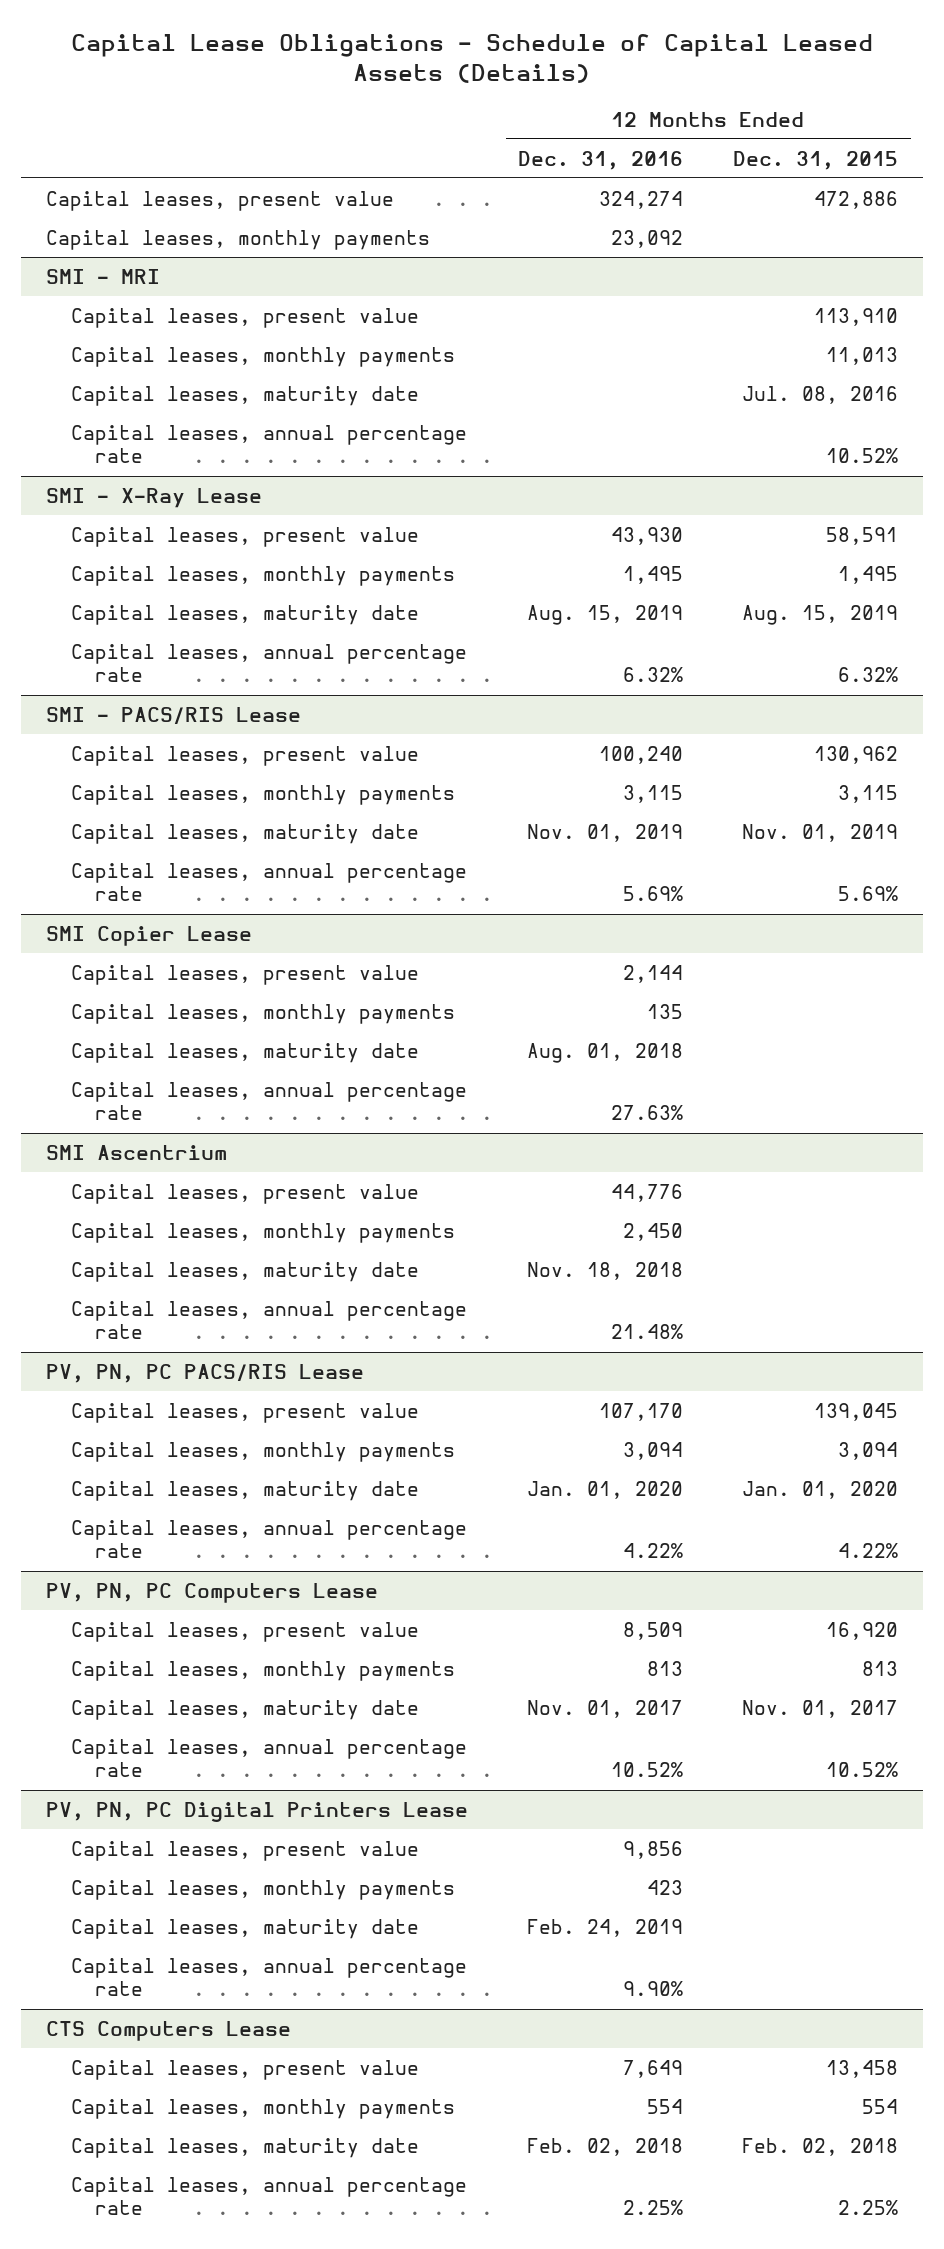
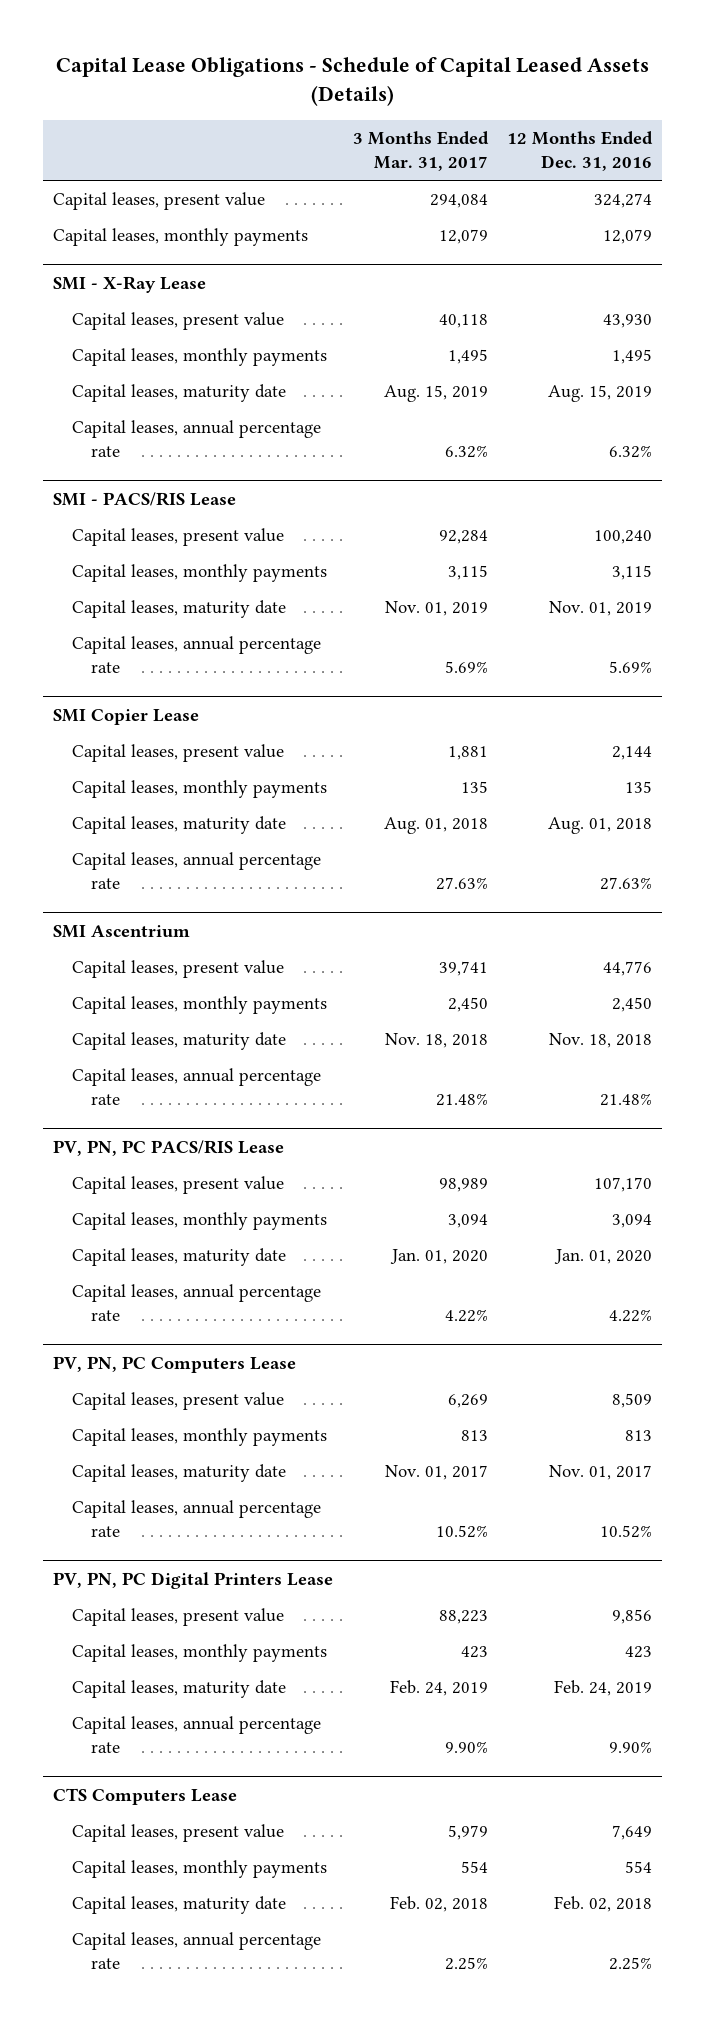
[733,150,899,170] Dec. 31, 2015 -> none
none -> [352,131,489,171] 3 Months Ended Mar. 31, 2017
[46,268,161,284] SMI - MRI -> none
[70,307,419,328] Capital leases, present value -> none
[70,346,455,367] Capital leases, monthly payments -> none
[70,385,419,406] Capital leases, maturity date -> none
[70,424,467,464] Capital leases, annual percentage rate -> none
[611,229,684,248] 23,092 -> [603,229,653,245] 12,079

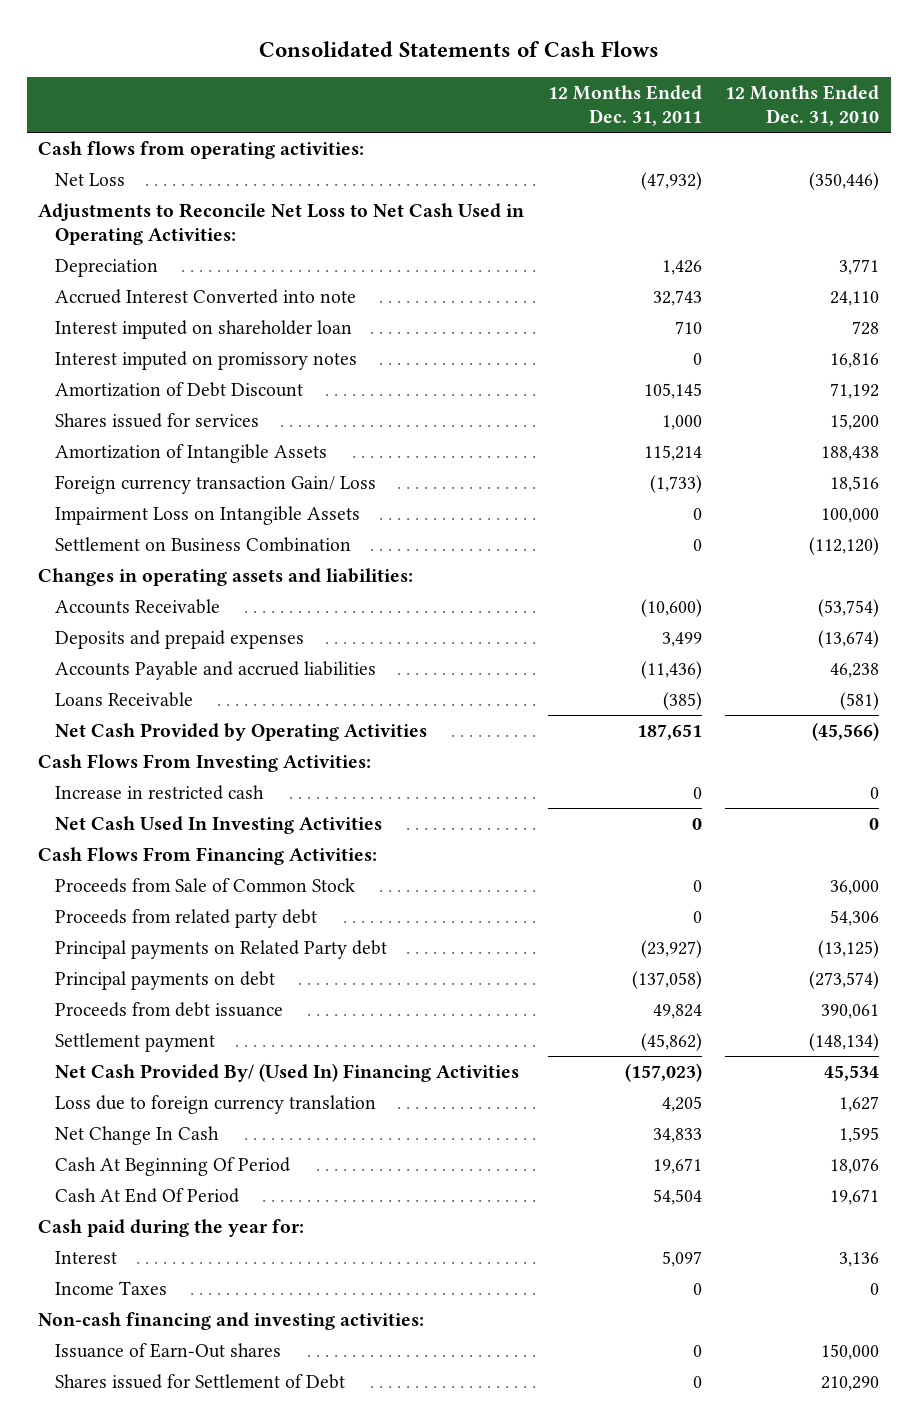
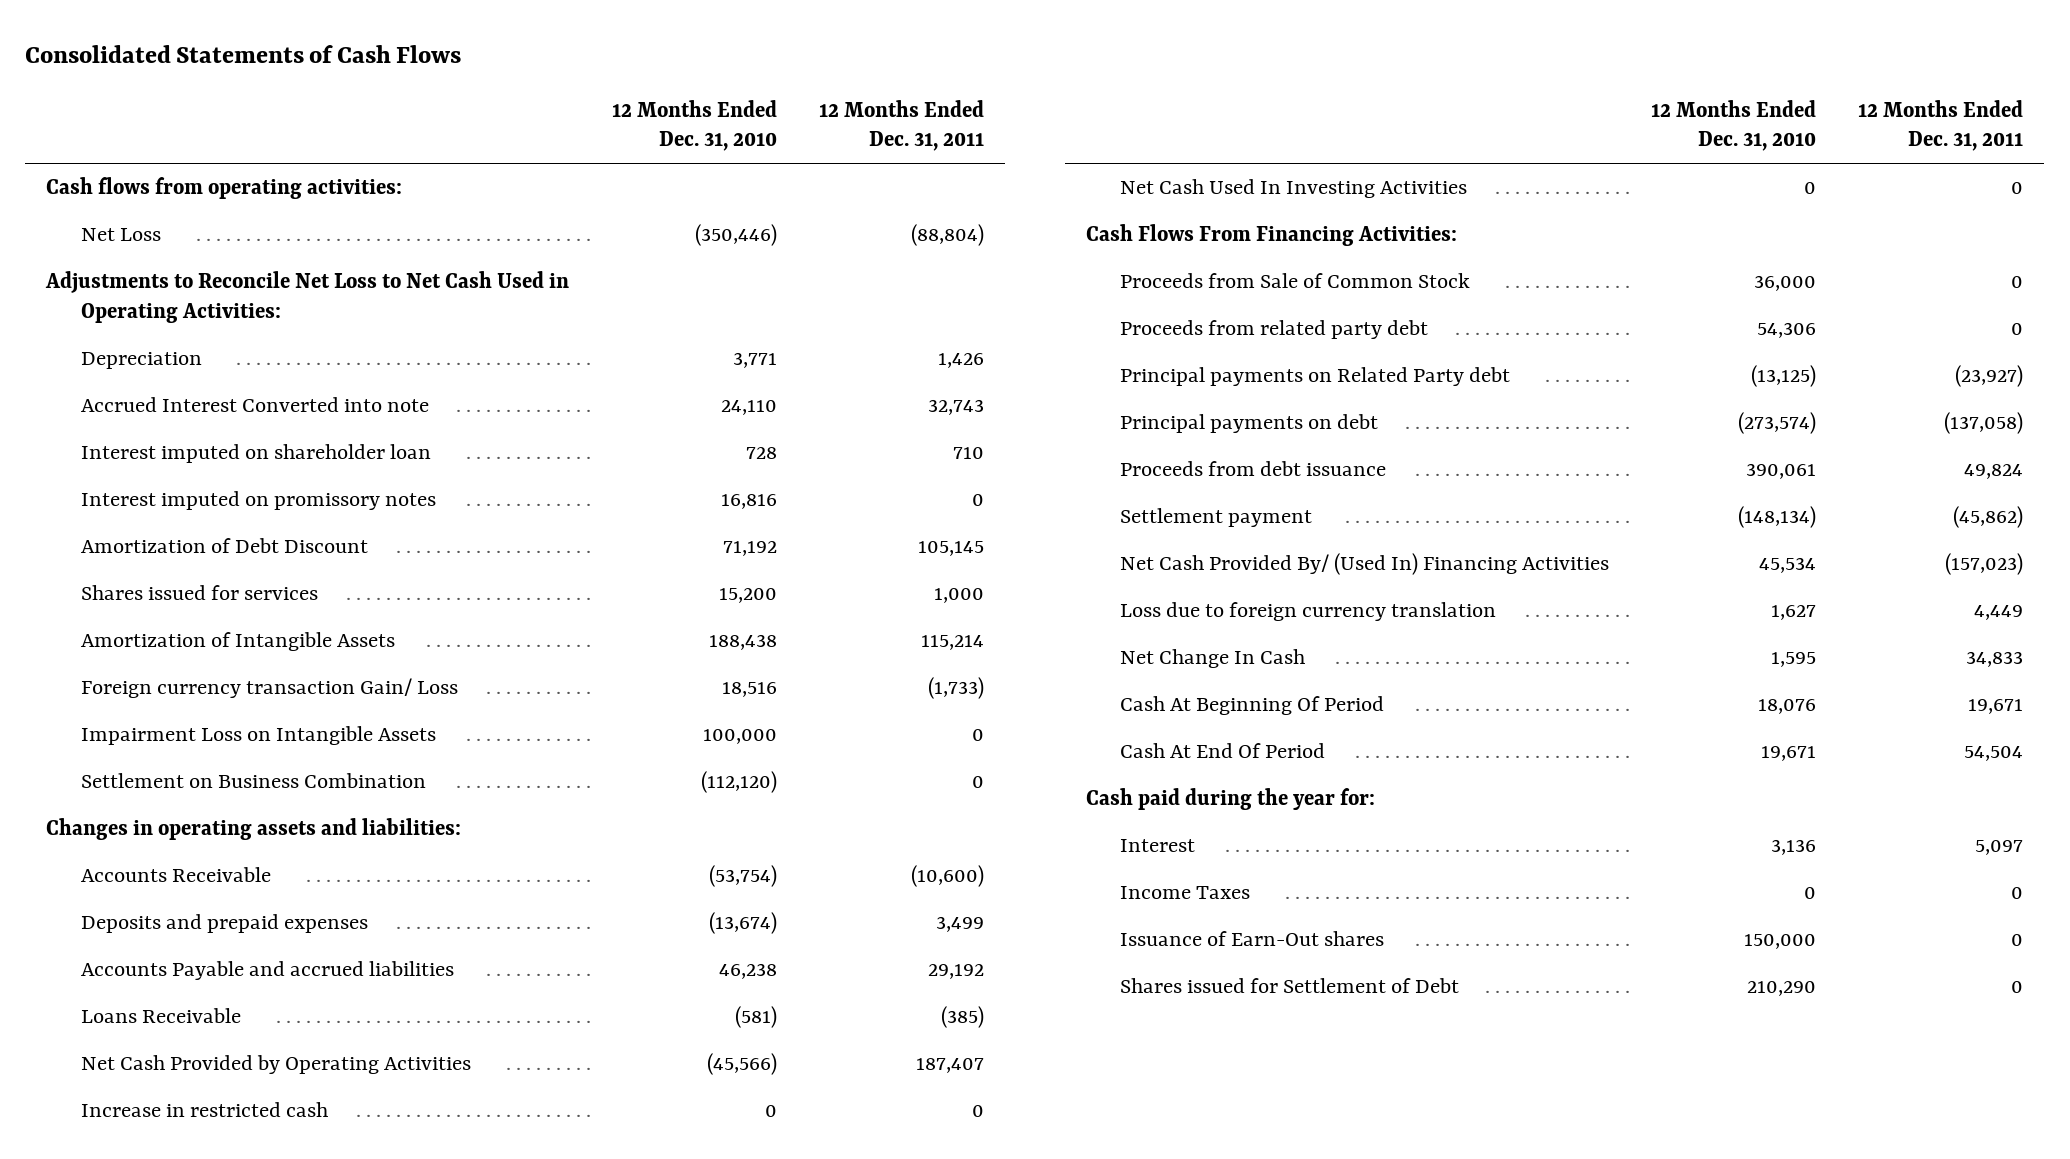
[640,171,702,190] (47,932) -> [910,224,984,247] (88,804)
[640,660,702,679] (11,436) -> [927,964,984,980] 29,192
[38,753,372,772] Cash Flows From Investing Activities: -> none
[636,723,702,740] 187,651 -> [915,1058,984,1074] 187,407
[661,1095,702,1112] 4,205 -> [1974,605,2024,621] 4,449
[38,1311,425,1330] Non-cash financing and investing activities: -> none

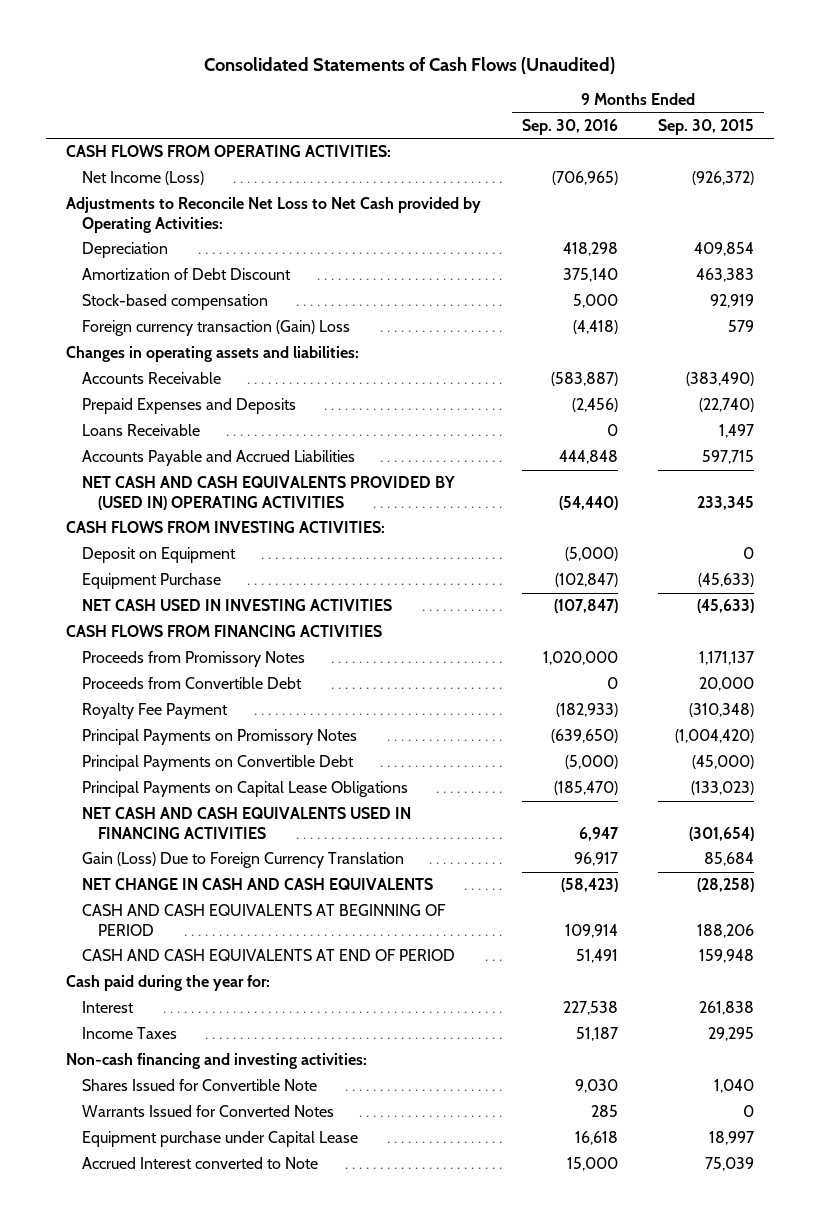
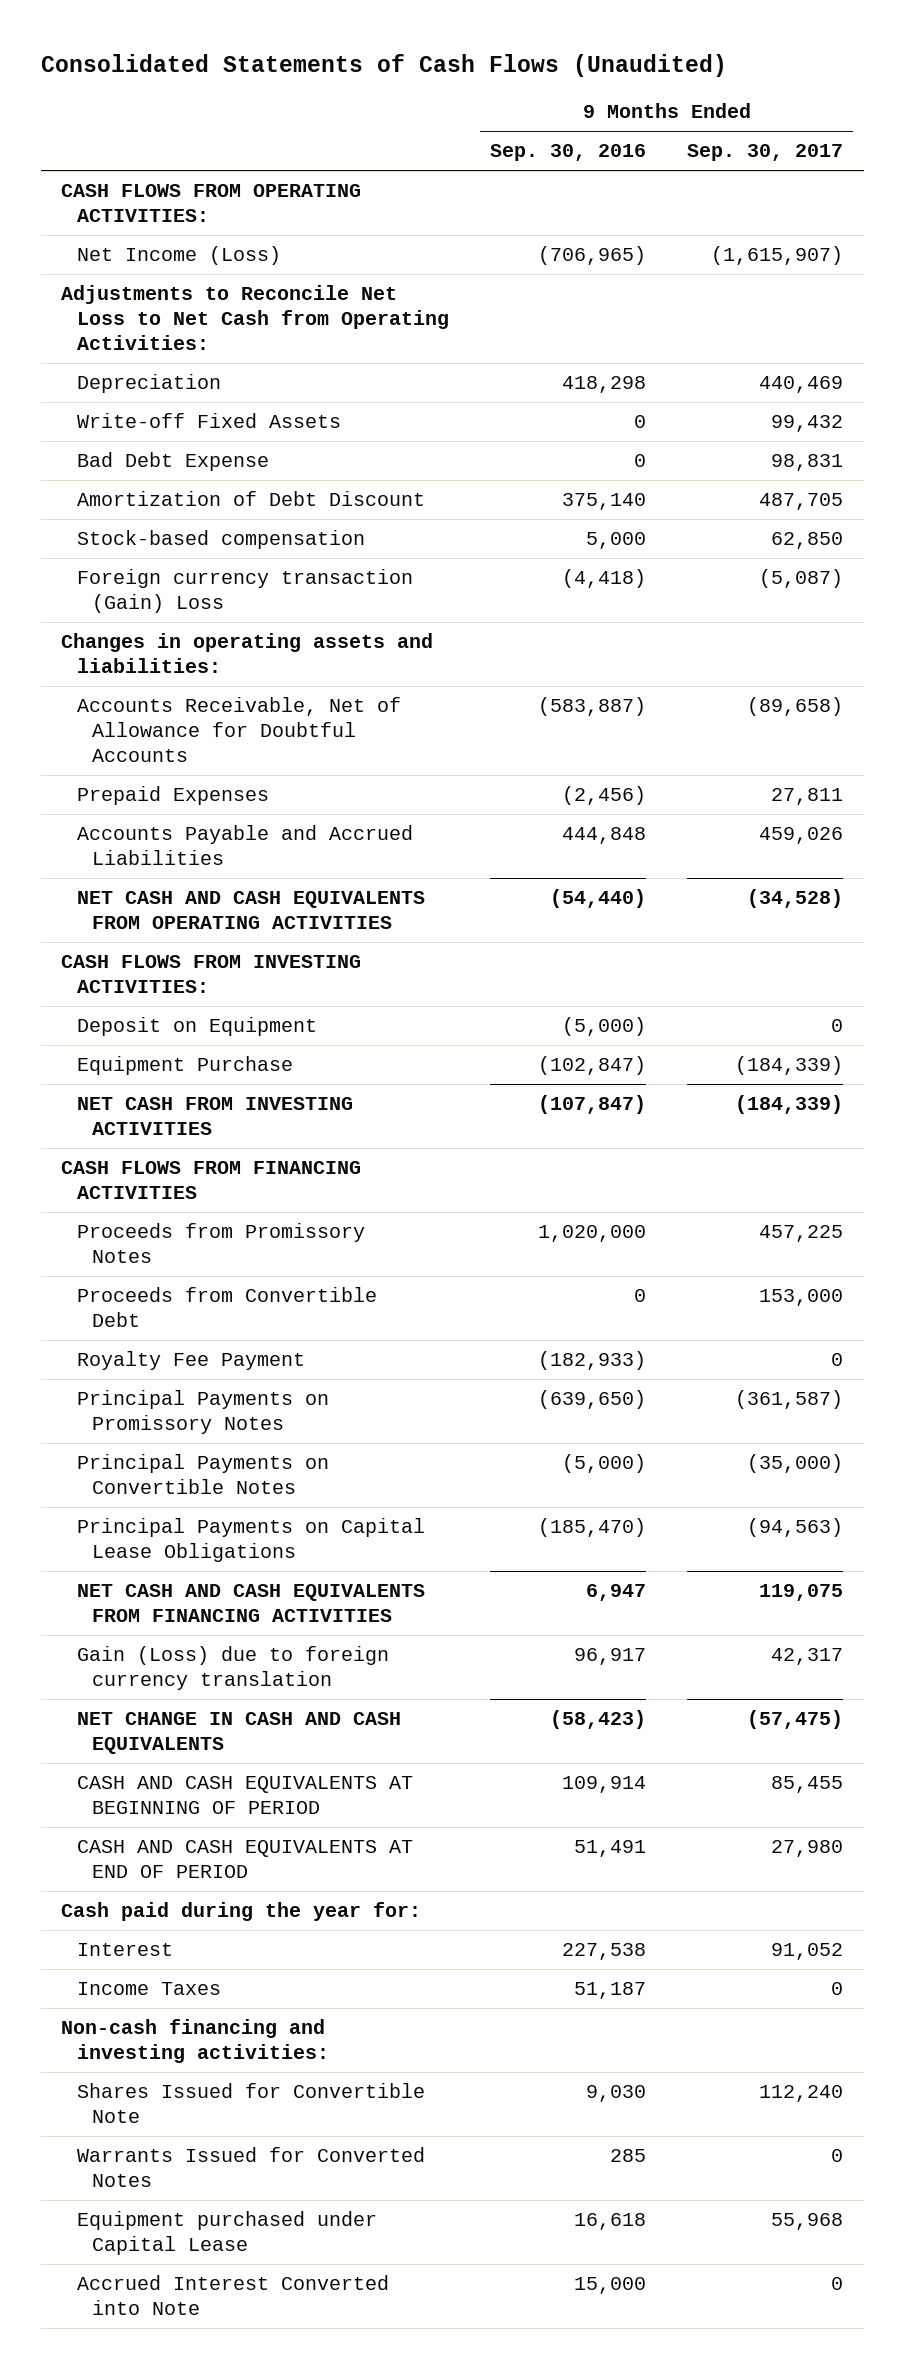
[658,118,755,135] Sep. 30, 2015 -> none
none -> [687,144,844,162] Sep. 30, 2017
[66,197,482,234] Adjustments to Reconcile Net Loss to Net Cash provided by Operating Activities: -> [61,285,449,350] Adjustments to Reconcile Net Loss to Net Cash from Operating Activities:
none -> [76,413,341,429] Write-off Fixed Assets
none -> [76,452,269,472] Bad Debt Expense
[82,424,201,437] Loans Receivable -> none
[82,372,222,385] Accounts Receivable -> [76,697,401,762] Accounts Receivable, Net of Allowance for Doubtful Accounts
[82,398,297,415] Prepaid Expenses and Deposits -> [76,786,269,806] Prepaid Expenses
[82,476,456,511] NET CASH AND CASH EQUIVALENTS PROVIDED BY (USED IN) OPERATING ACTIVITIES -> [76,891,425,929] NET CASH AND CASH EQUIVALENTS FROM OPERATING ACTIVITIES
[82,599,393,612] NET CASH USED IN INVESTING ACTIVITIES -> [76,1097,353,1135] NET CASH FROM INVESTING ACTIVITIES
[82,755,355,772] Principal Payments on Convertible Debt -> [76,1454,329,1494] Principal Payments on Convertible Notes
[82,807,412,840] NET CASH AND CASH EQUIVALENTS USED IN FINANCING ACTIVITIES -> [76,1584,425,1622] NET CASH AND CASH EQUIVALENTS FROM FINANCING ACTIVITIES
[82,852,405,869] Gain (Loss) Due to Foreign Currency Translation -> [76,1646,389,1690] Gain (Loss) due to foreign currency translation
[82,1131,359,1148] Equipment purchase under Capital Lease -> [76,2211,377,2255] Equipment purchased under Capital Lease
[82,1157,319,1170] Accrued Interest converted to Note -> [76,2275,389,2315] Accrued Interest Converted into Note

